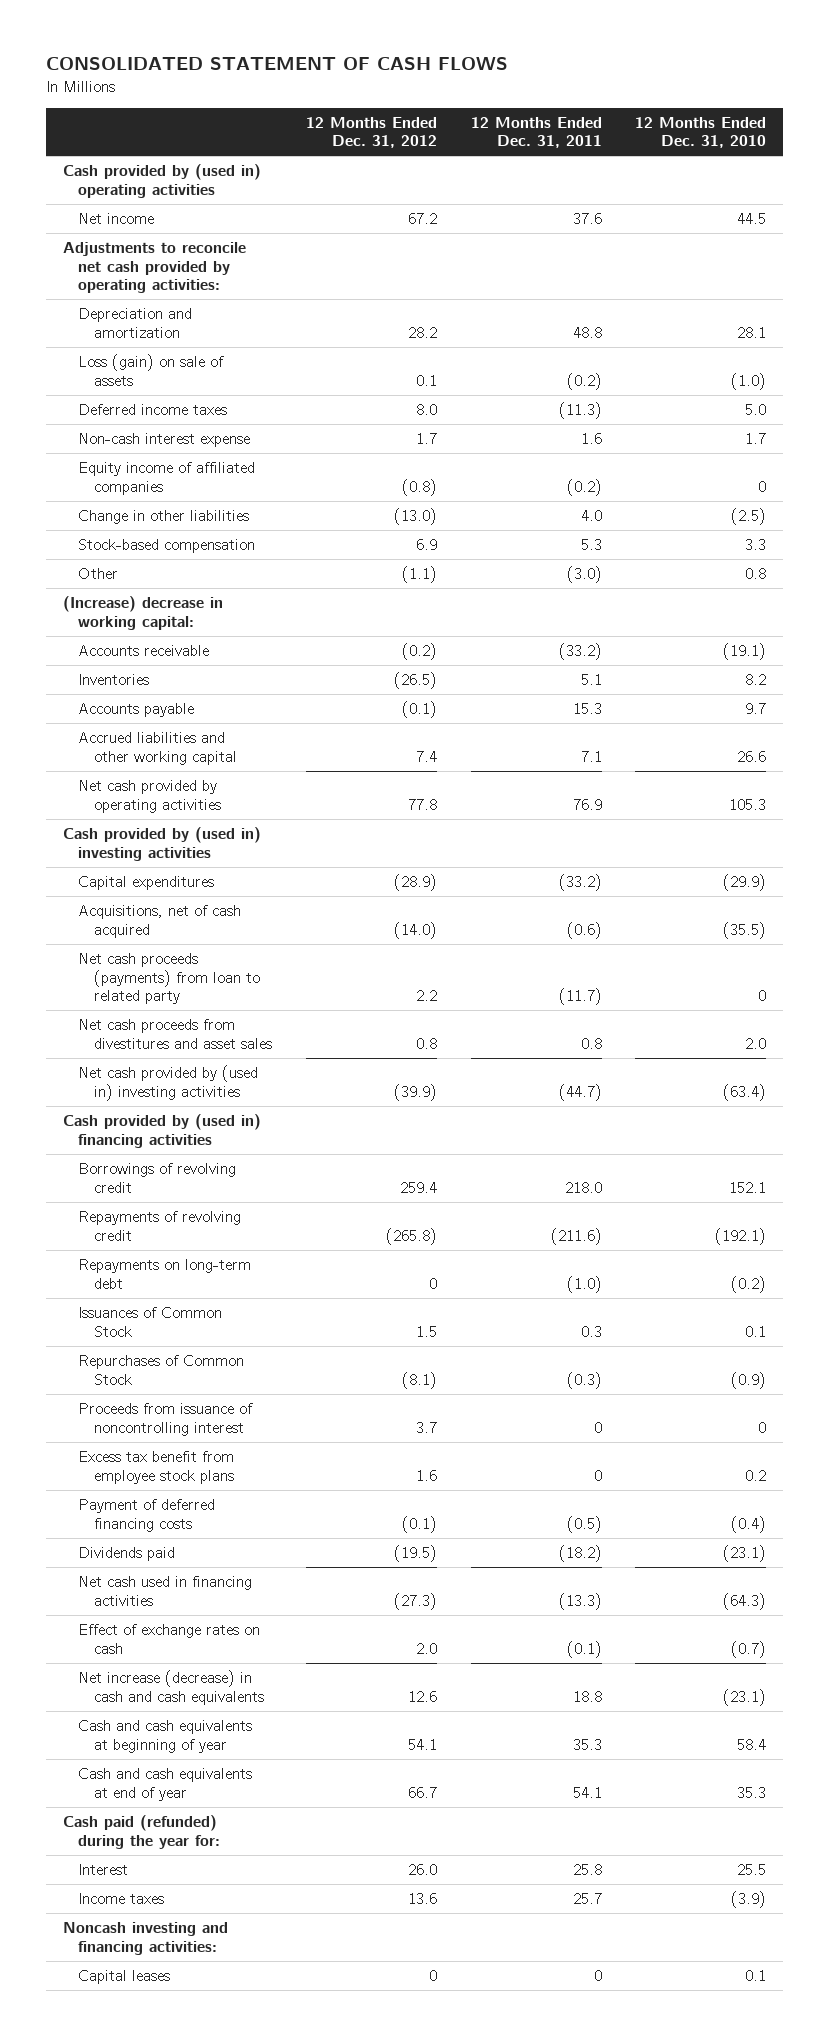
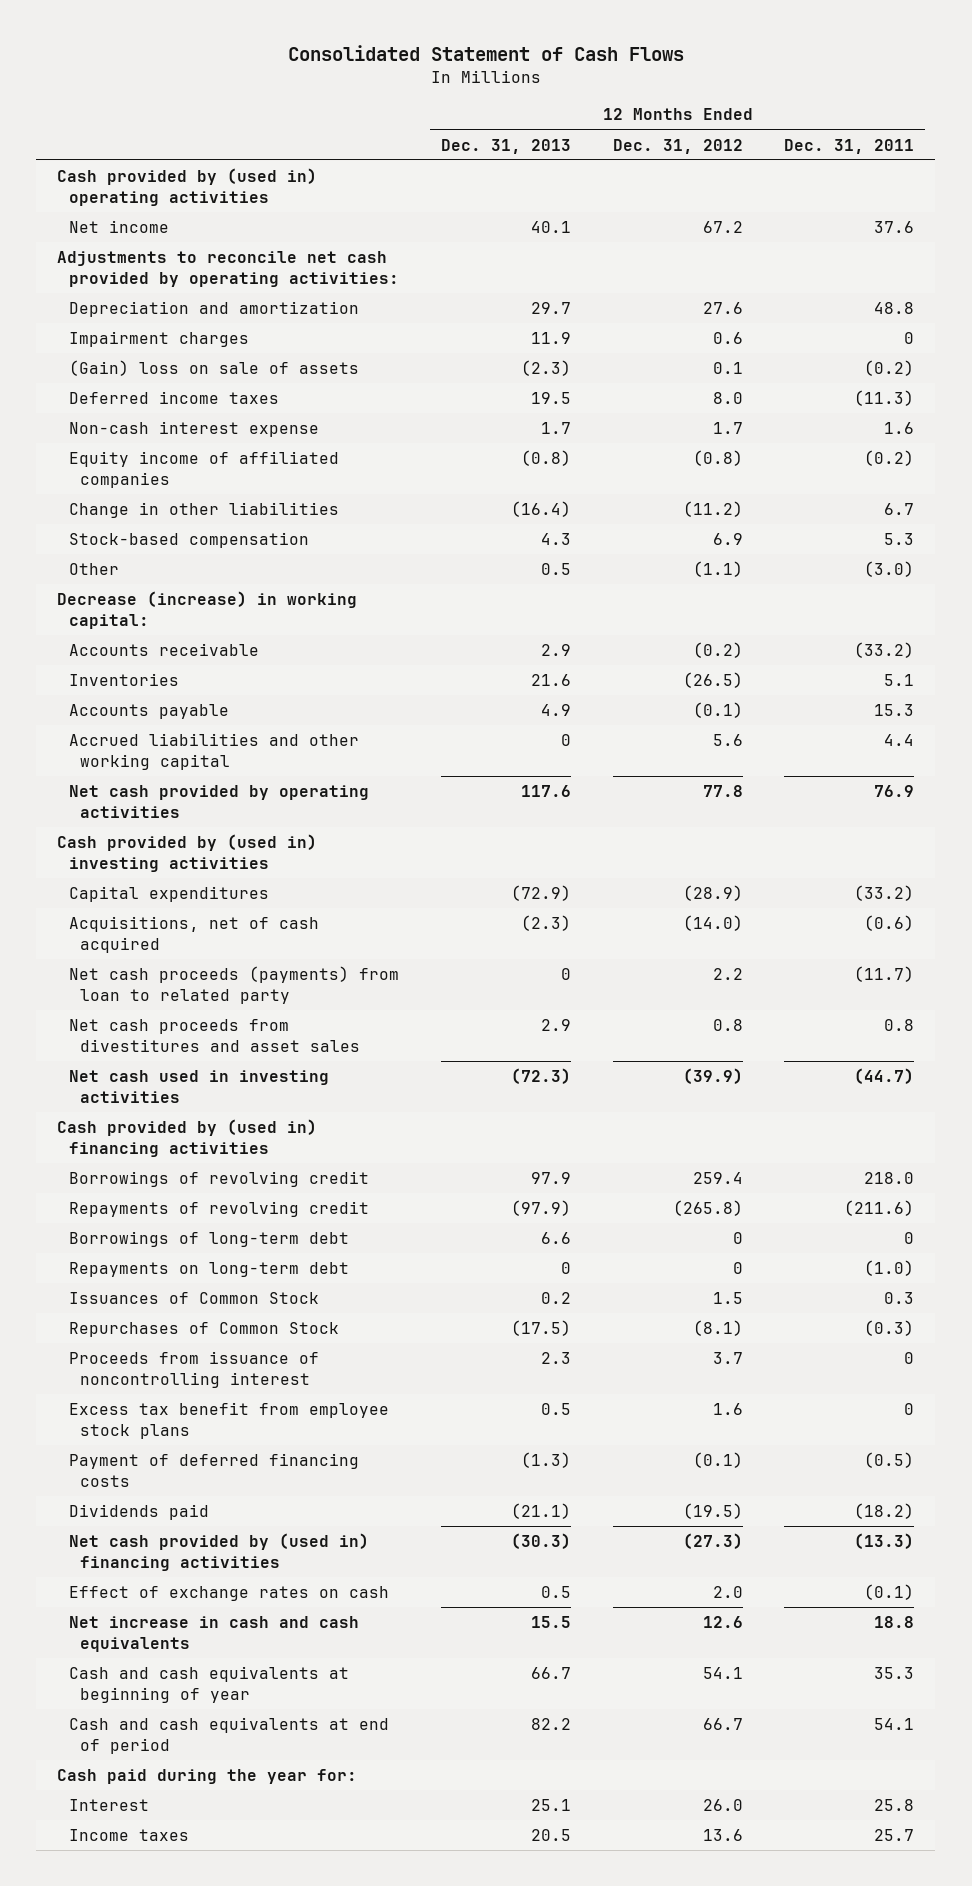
[45,57,508,71] CONSOLIDATED STATEMENT OF CASH FLOWS -> [287,45,684,62] Consolidated Statement of Cash Flows
[635,116,767,149] 12 Months Ended Dec. 31, 2010 -> none
none -> [440,138,571,154] Dec. 31, 2013
[407,326,437,338] 28.2 -> [702,301,743,314] 27.6
none -> [68,330,249,347] Impairment charges
[78,354,225,386] Loss (gain) on sale of assets -> [68,359,359,376] (Gain) loss on sale of assets
[393,508,437,526] (13.0) -> [682,500,743,517] (11.2)
[580,510,602,522] 4.0 -> [884,502,915,515] 6.7
[62,596,223,630] (Increase) decrease in working capital: -> [57,590,358,629] Decrease (increase) in working capital:
[415,750,437,762] 7.4 -> [712,733,743,746] 5.6
[580,750,602,762] 7.1 -> [884,733,915,746] 4.4
[78,1065,259,1101] Net cash provided by (used in) investing activities -> [68,1069,329,1103] Net cash used in investing activities
none -> [68,1230,349,1247] Borrowings of long-term debt
[78,1576,253,1606] Net cash used in financing activities -> [68,1532,369,1571] Net cash provided by (used in) financing activities
[78,1670,265,1705] Net increase (decrease) in cash and cash equivalents -> [68,1615,359,1652] Net increase in cash and cash equivalents
[78,1768,253,1801] Cash and cash equivalents at end of year -> [68,1716,389,1754] Cash and cash equivalents at end of period
[62,1815,221,1849] Cash paid (refunded) during the year for: -> [57,1768,358,1784] Cash paid during the year for:
[62,1922,228,1955] Noncash investing and financing activities: -> none
[78,1970,171,1985] Capital leases -> none

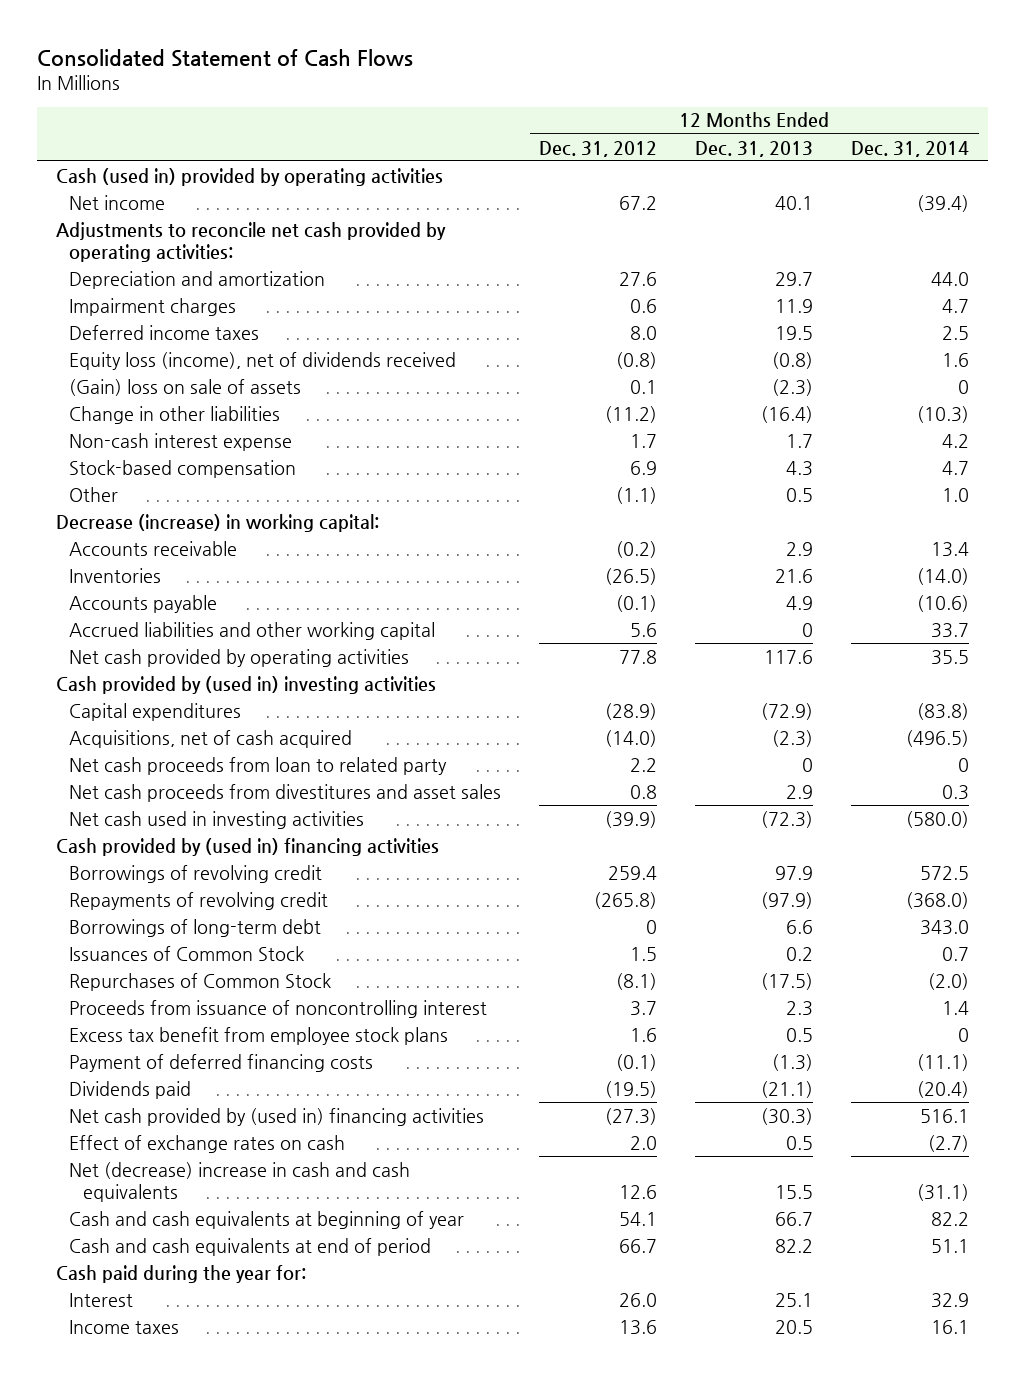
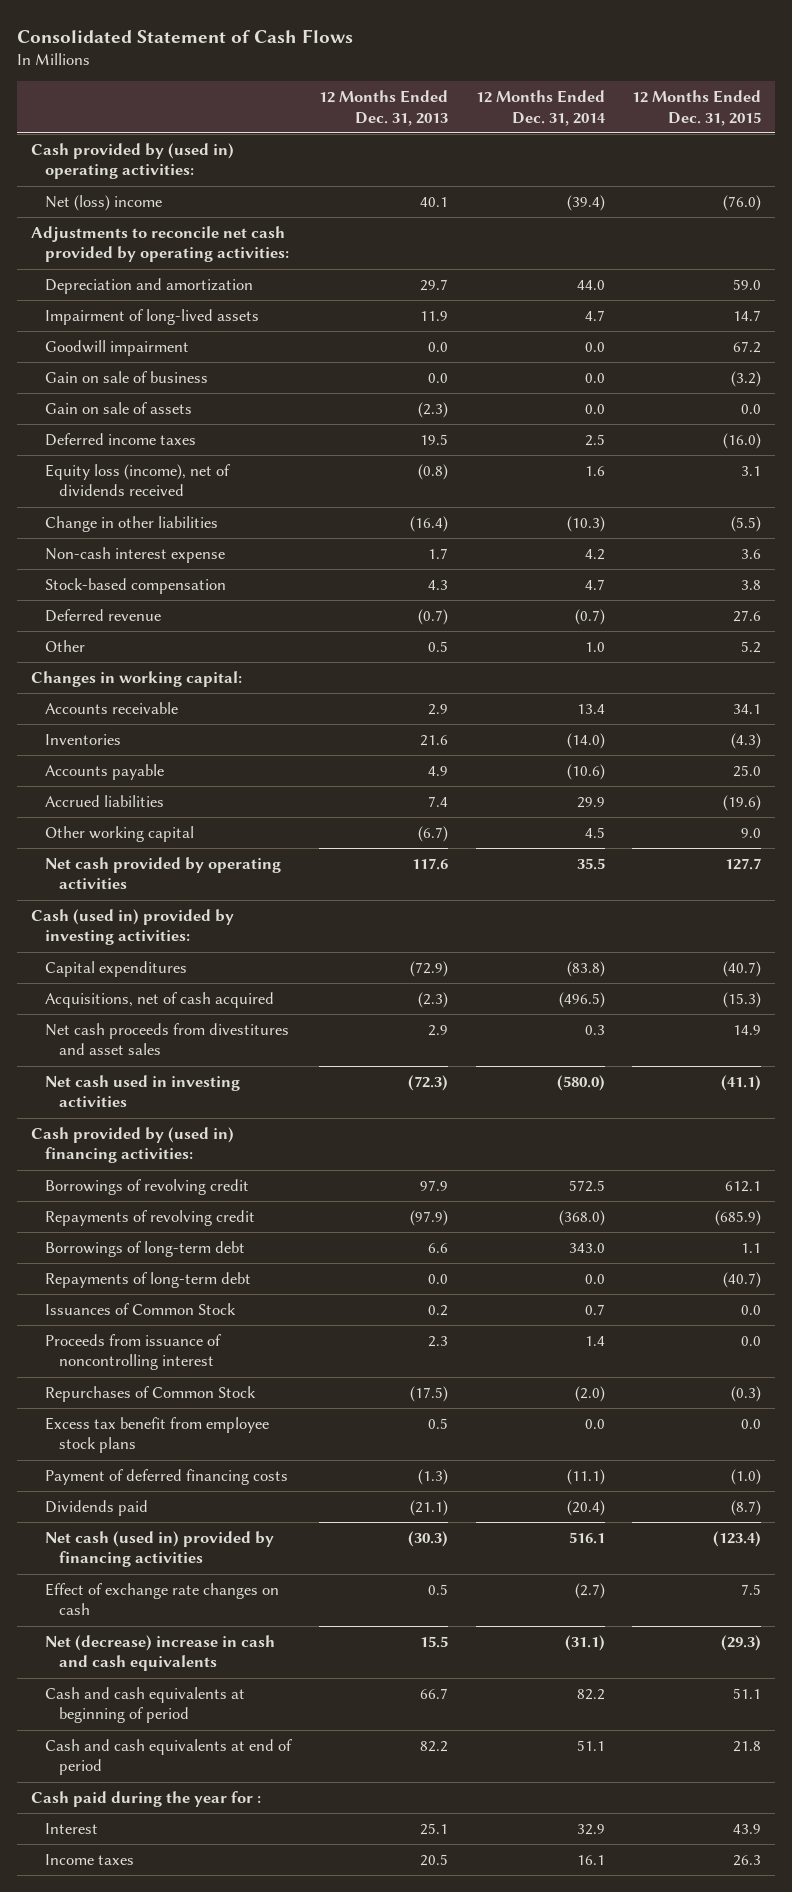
[539,140,658,157] Dec. 31, 2012 -> none
none -> [632,90,762,126] 12 Months Ended Dec. 31, 2015
[55,167,443,186] Cash (used in) provided by operating activities -> [30,143,234,180] Cash provided by (used in) operating activities:
[69,194,166,210] Net income -> [45,195,163,212] Net (loss) income
[69,297,237,316] Impairment charges -> [45,309,260,326] Impairment of long-lived assets
none -> [45,340,190,357] Goodwill impairment
none -> [45,371,209,384] Gain on sale of business
none -> [45,402,193,415] Gain on sale of assets
[69,378,302,396] (Gain) loss on sale of assets -> none
none -> [45,609,162,623] Deferred revenue
[55,513,379,532] Decrease (increase) in working capital: -> [30,671,242,688] Changes in working capital:
none -> [45,795,165,808] Accrued liabilities
[69,621,436,640] Accrued liabilities and other working capital -> [45,826,195,843] Other working capital
[802,622,814,637] 0 -> [417,826,448,843] (6.7)
[931,622,970,638] 33.7 -> [584,827,605,839] 4.5
[55,675,436,694] Cash provided by (used in) investing activities -> [30,909,234,946] Cash (used in) provided by investing activities:
[69,756,448,775] Net cash proceeds from loan to related party -> none
[55,837,439,856] Cash provided by (used in) financing activities -> [30,1127,234,1164] Cash provided by (used in) financing activities:
none -> [45,1272,252,1289] Repayments of long-term debt
[69,972,332,991] Repurchases of Common Stock -> [45,1386,257,1403] Repurchases of Common Stock
[958,1027,970,1042] 0 -> [584,1419,605,1430] 0.0
[69,1107,485,1126] Net cash provided by (used in) financing activities -> [45,1531,275,1568] Net cash (used in) provided by financing activities
[69,1134,346,1153] Effect of exchange rates on cash -> [45,1583,280,1616] Effect of exchange rate changes on cash
[69,1210,465,1229] Cash and cash equivalents at beginning of year -> [45,1687,246,1724] Cash and cash equivalents at beginning of period
[55,1264,306,1283] Cash paid during the year for: -> [30,1791,261,1808] Cash paid during the year for :

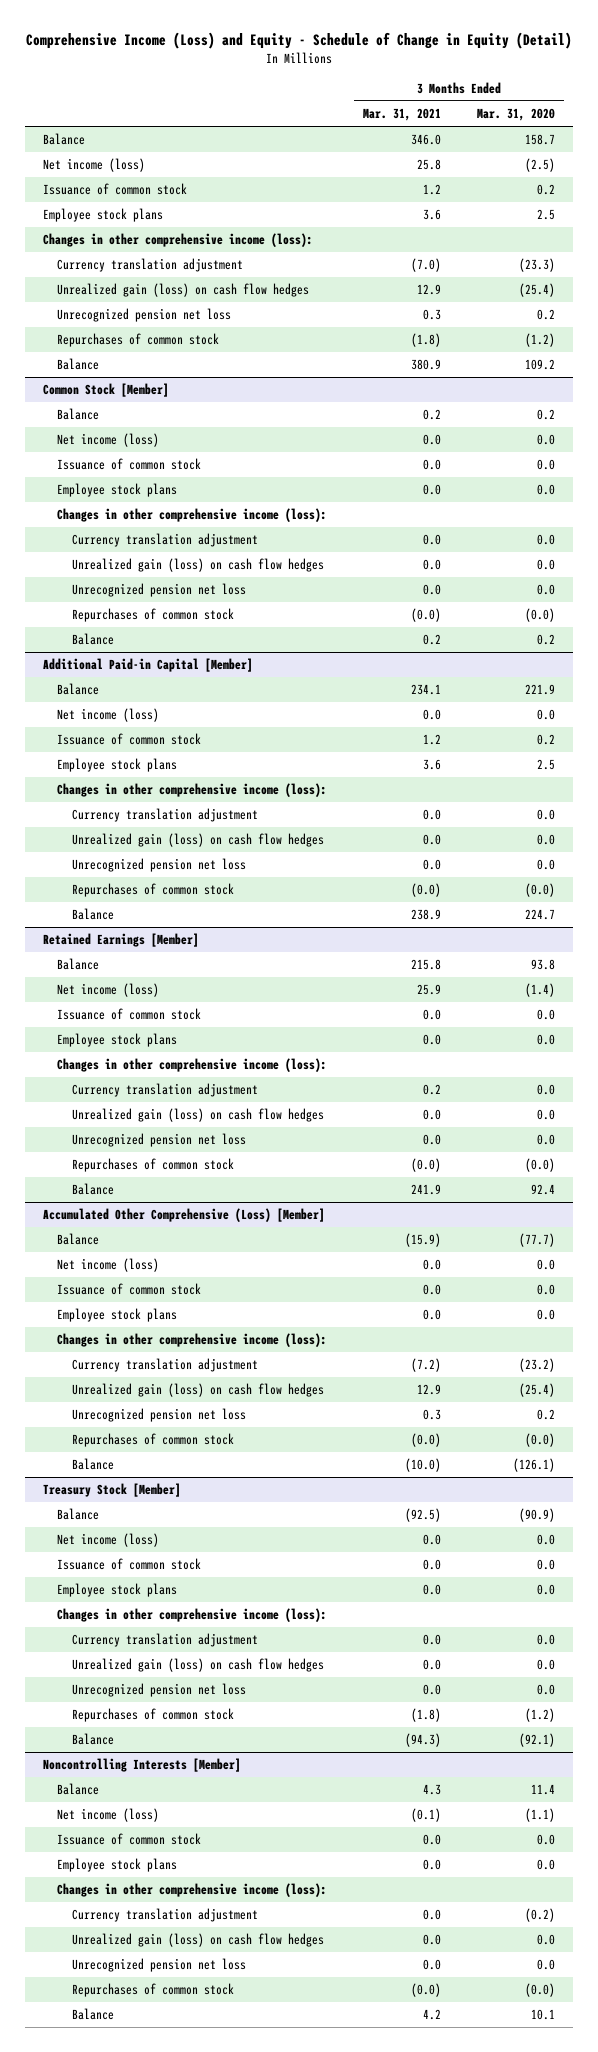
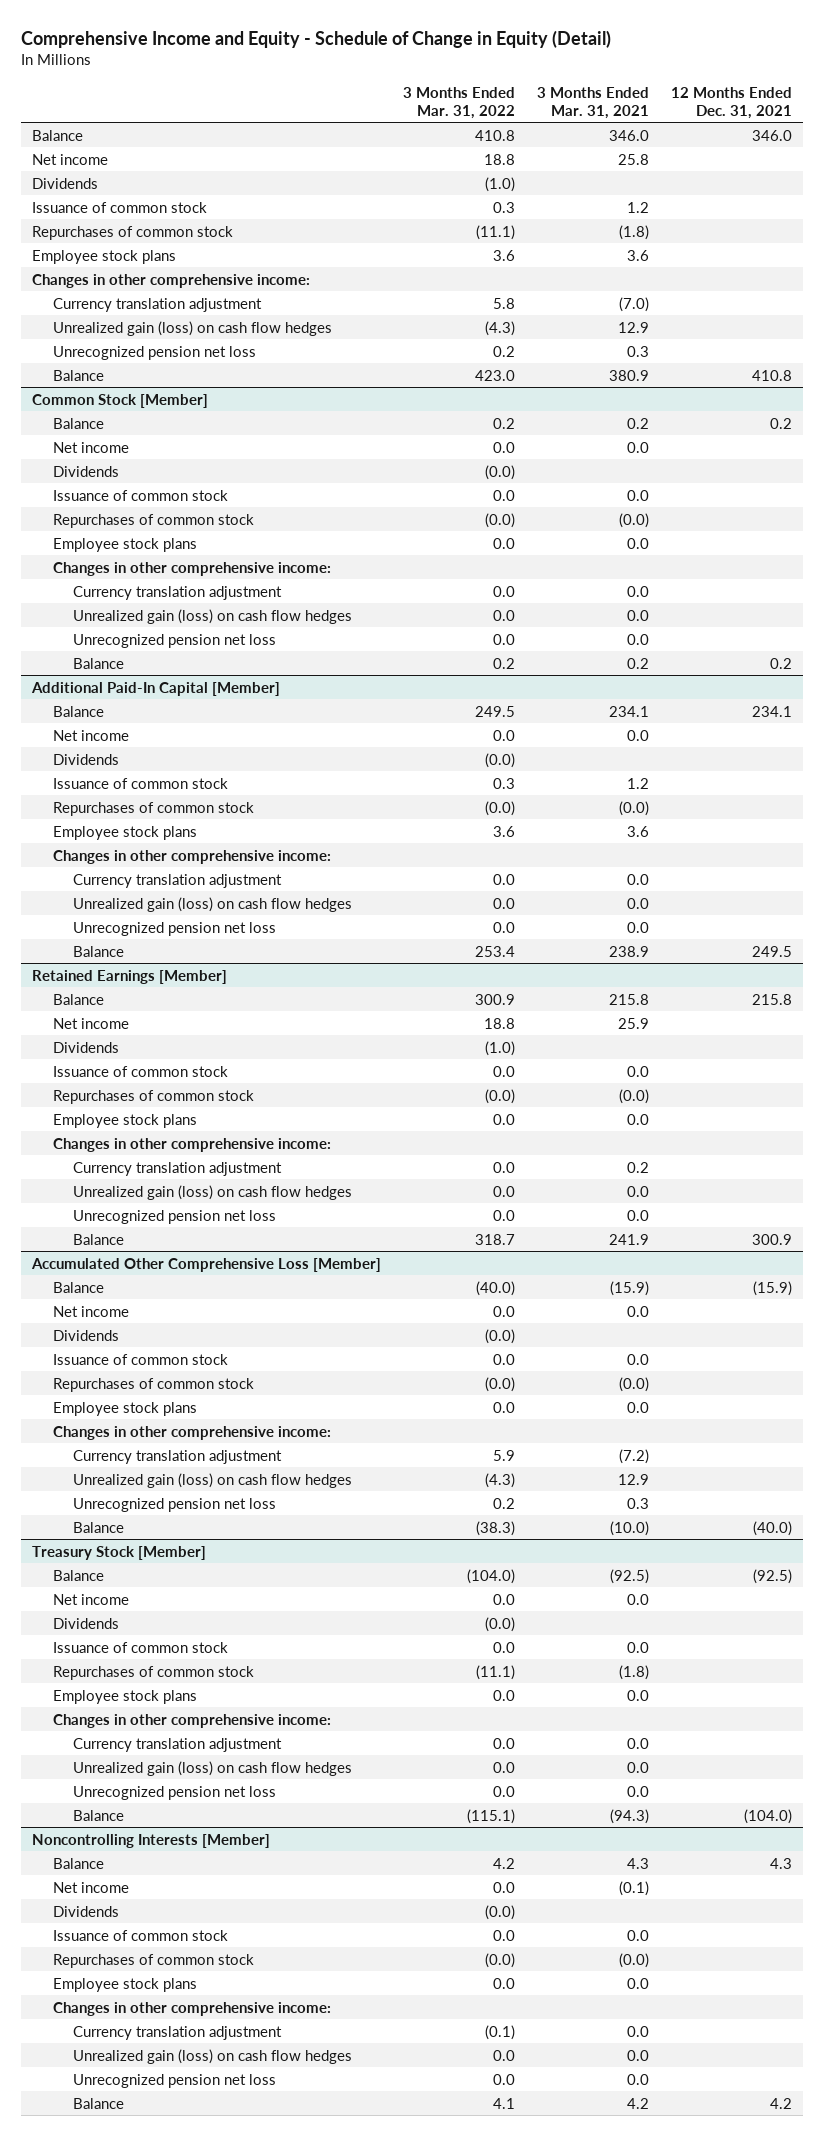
[25,31,572,49] Comprehensive Income (Loss) and Equity - Schedule of Change in Equity (Detail) -> [21,29,612,48] Comprehensive Income and Equity - Schedule of Change in Equity (Detail)
[477,108,556,122] Mar. 31, 2020 -> none
none -> [403,87,516,119] 3 Months Ended Mar. 31, 2022
none -> [671,87,793,119] 12 Months Ended Dec. 31, 2021
[42,158,145,173] Net income (loss) -> [32,153,109,165] Net income
none -> [32,177,99,189] Dividends
[57,333,220,348] Repurchases of common stock -> [32,225,234,240] Repurchases of common stock
[42,233,313,248] Changes in other comprehensive income (loss): -> [32,273,311,288] Changes in other comprehensive income:
[57,433,160,448] Net income (loss) -> [52,441,129,453] Net income
none -> [52,465,119,477] Dividends
[72,608,235,623] Repurchases of common stock -> [52,513,254,528] Repurchases of common stock
[57,508,328,523] Changes in other comprehensive income (loss): -> [52,561,331,576] Changes in other comprehensive income:
[42,658,253,673] Additional Paid-in Capital [Member] -> [31,681,281,696] Additional Paid-In Capital [Member]
[57,708,160,723] Net income (loss) -> [52,729,129,741] Net income
none -> [52,753,119,765] Dividends
none -> [52,801,254,816] Repurchases of common stock
[57,783,328,798] Changes in other comprehensive income (loss): -> [52,849,331,864] Changes in other comprehensive income:
[72,883,235,898] Repurchases of common stock -> none
[57,983,160,998] Net income (loss) -> [52,1017,129,1029] Net income
none -> [52,1041,119,1053] Dividends
[72,1158,235,1173] Repurchases of common stock -> [52,1089,254,1104] Repurchases of common stock
[57,1058,328,1073] Changes in other comprehensive income (loss): -> [52,1137,331,1152] Changes in other comprehensive income:
[42,1208,325,1223] Accumulated Other Comprehensive (Loss) [Member] -> [31,1257,382,1272] Accumulated Other Comprehensive Loss [Member]
[57,1258,160,1273] Net income (loss) -> [52,1305,129,1317] Net income
none -> [52,1329,119,1341] Dividends
none -> [52,1377,254,1392] Repurchases of common stock
[57,1333,328,1348] Changes in other comprehensive income (loss): -> [52,1425,331,1440] Changes in other comprehensive income:
[72,1433,235,1448] Repurchases of common stock -> none
[57,1533,160,1548] Net income (loss) -> [52,1593,129,1605] Net income
none -> [52,1617,119,1629] Dividends
[72,1708,235,1723] Repurchases of common stock -> [52,1665,254,1680] Repurchases of common stock
[57,1608,328,1623] Changes in other comprehensive income (loss): -> [52,1713,331,1728] Changes in other comprehensive income:
[57,1808,160,1823] Net income (loss) -> [52,1881,129,1893] Net income
none -> [52,1905,119,1917] Dividends
[72,1983,235,1998] Repurchases of common stock -> [52,1953,254,1968] Repurchases of common stock
[57,1883,328,1898] Changes in other comprehensive income (loss): -> [52,2001,331,2016] Changes in other comprehensive income:

